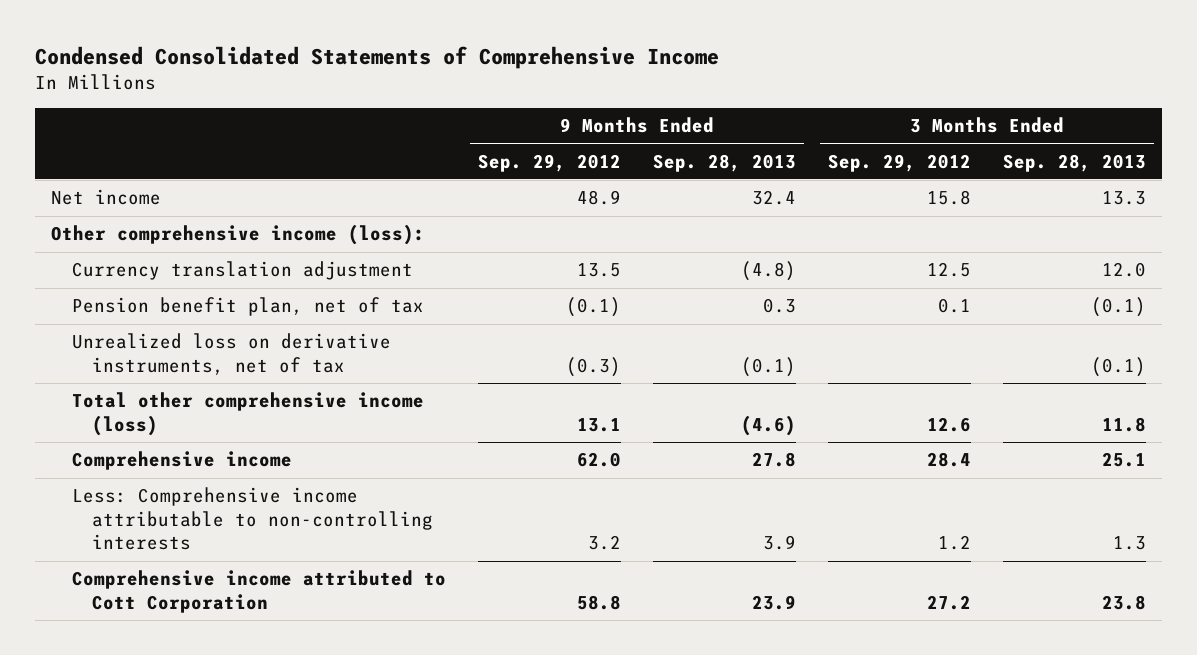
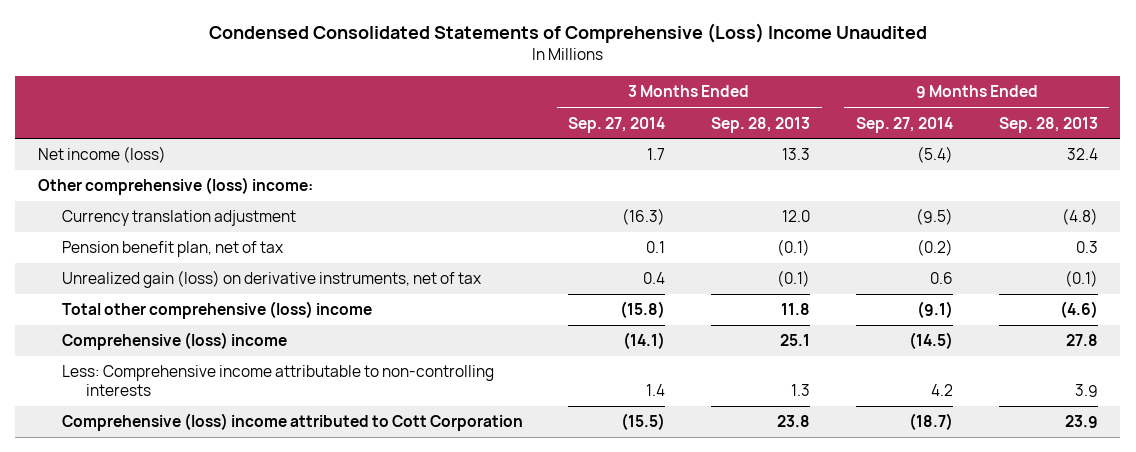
[34,45,719,69] Condensed Consolidated Statements of Comprehensive Income -> [208,23,927,44] Condensed Consolidated Statements of Comprehensive (Loss) Income Unaudited
[477,153,621,172] Sep. 29, 2012 -> none
[827,153,971,172] Sep. 29, 2012 -> none
none -> [568,116,666,133] Sep. 27, 2014
none -> [855,116,953,133] Sep. 27, 2014
[50,189,161,206] Net income -> [37,146,166,164] Net income (loss)
[50,224,425,246] Other comprehensive income (loss): -> [37,177,313,196] Other comprehensive (loss) income:
[71,333,391,375] Unrealized loss on derivative instruments, net of tax -> [61,270,482,289] Unrealized gain (loss) on derivative instruments, net of tax
[71,392,424,436] Total other comprehensive income (loss) -> [61,301,372,320] Total other comprehensive (loss) income
[71,451,292,471] Comprehensive income -> [61,332,287,351] Comprehensive (loss) income
[71,570,446,613] Comprehensive income attributed to Cott Corporation -> [61,413,523,432] Comprehensive (loss) income attributed to Cott Corporation

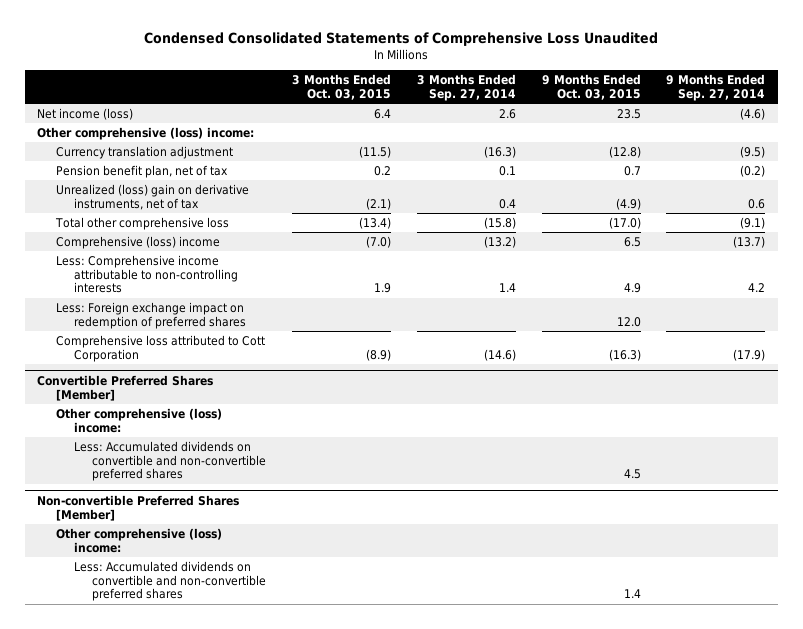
[208,23,927,44] Condensed Consolidated Statements of Comprehensive (Loss) Income Unaudited -> [144,31,659,46] Condensed Consolidated Statements of Comprehensive Loss Unaudited
[711,116,811,133] Sep. 28, 2013 -> none
[998,116,1098,133] Sep. 28, 2013 -> none
none -> [292,74,392,100] 3 Months Ended Oct. 03, 2015
none -> [541,74,641,100] 9 Months Ended Oct. 03, 2015
[647,148,666,161] 1.7 -> [498,108,516,119] 2.6
[916,146,953,164] (5.4) -> [740,107,766,120] (4.6)
[61,270,482,289] Unrealized gain (loss) on derivative instruments, net of tax -> [55,183,249,210] Unrealized (loss) gain on derivative instruments, net of tax
[61,301,372,320] Total other comprehensive (loss) income -> [54,216,229,230] Total other comprehensive loss
[623,332,666,350] (14.1) -> [483,235,516,248] (13.2)
[908,332,953,350] (14.5) -> [733,235,766,248] (13.7)
none -> [55,301,246,329] Less: Foreign exchange impact on redemption of preferred shares
[61,413,523,432] Comprehensive (loss) income attributed to Cott Corporation -> [55,334,265,362] Comprehensive loss attributed to Cott Corporation
[621,413,666,431] (15.5) -> [483,348,516,361] (14.6)
[908,413,953,431] (18.7) -> [733,348,766,361] (17.9)
none -> [37,374,214,401] Convertible Preferred Shares [Member]
none -> [55,407,222,433] Other comprehensive (loss) income:
none -> [73,440,267,482] Less: Accumulated dividends on convertible and non-convertible preferred shares
none -> [37,494,240,521] Non-convertible Preferred Shares [Member]
none -> [55,527,222,553] Other comprehensive (loss) income:
none -> [73,560,267,602] Less: Accumulated dividends on convertible and non-convertible preferred shares

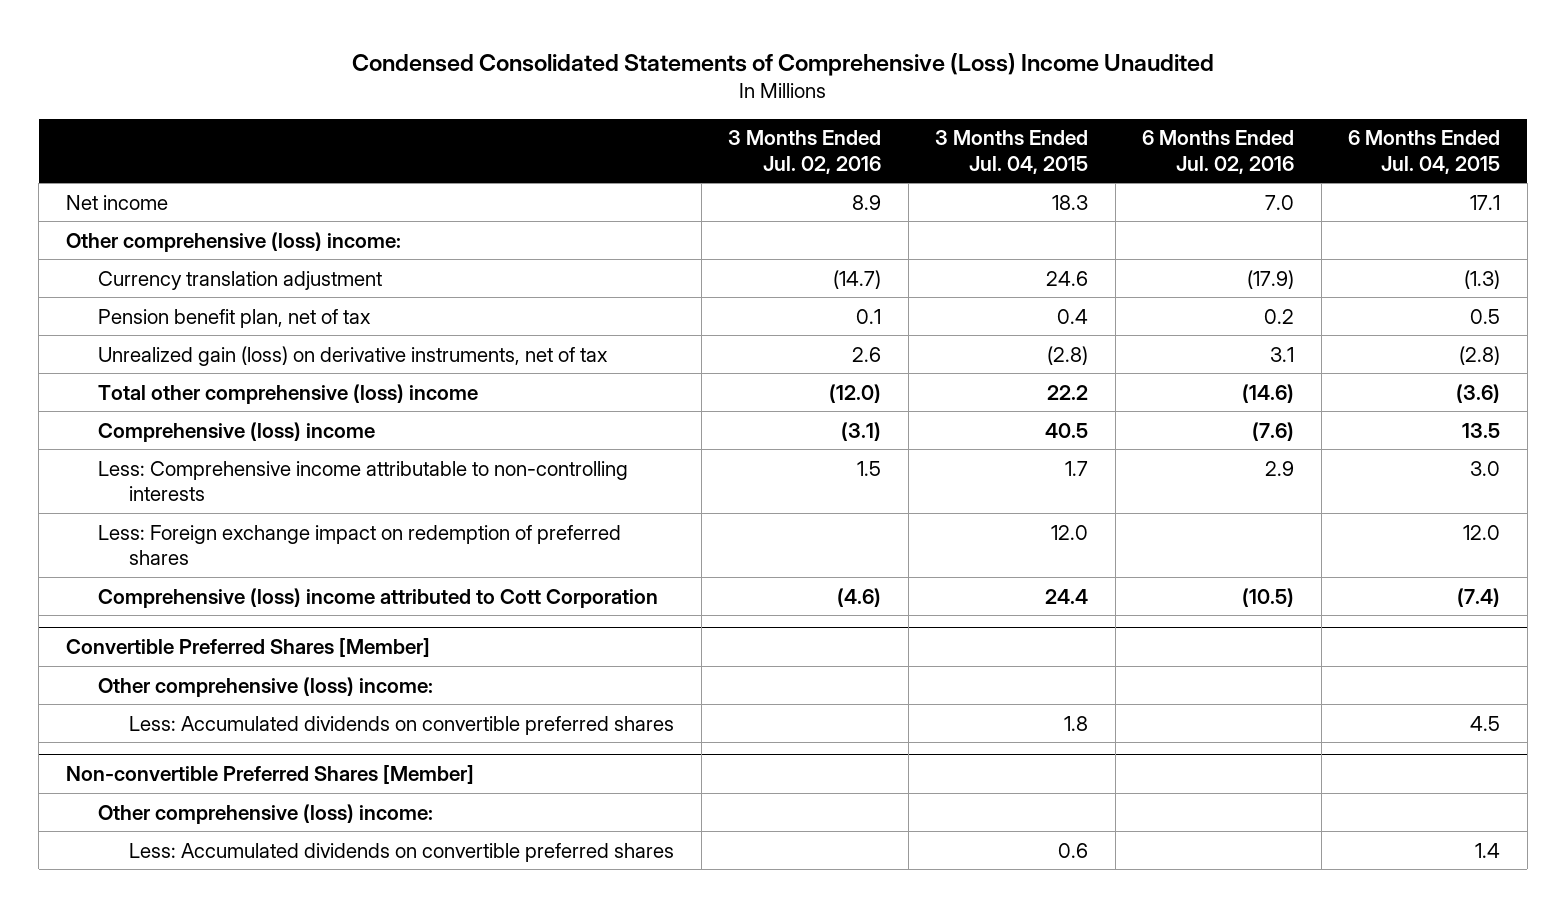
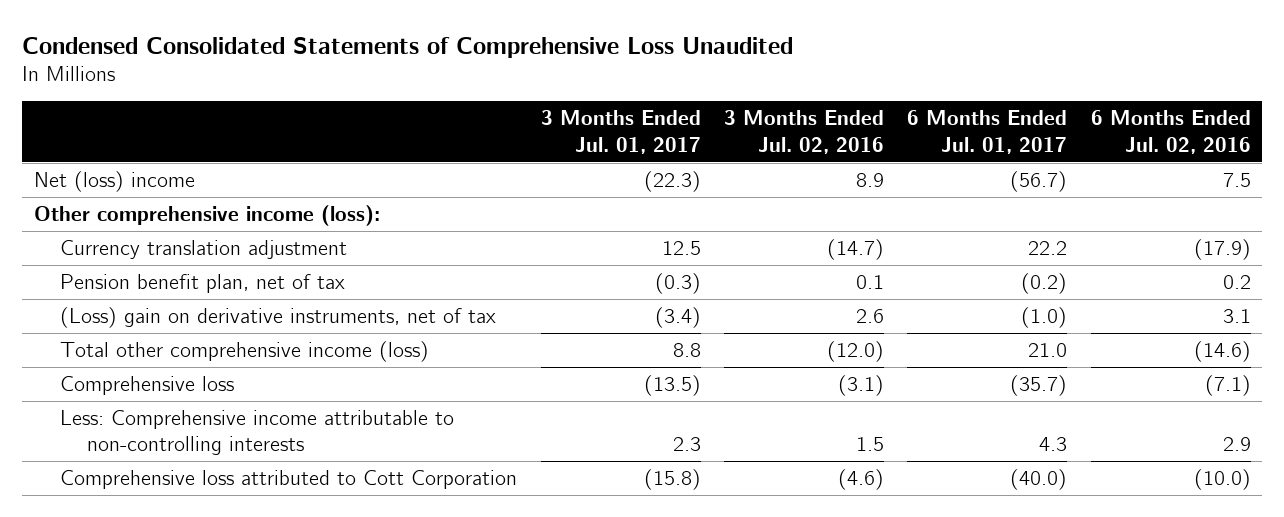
[351,52,1214,76] Condensed Consolidated Statements of Comprehensive (Loss) Income Unaudited -> [21,36,793,58] Condensed Consolidated Statements of Comprehensive Loss Unaudited
[935,130,1089,174] 3 Months Ended Jul. 04, 2015 -> none
[1348,130,1501,174] 6 Months Ended Jul. 04, 2015 -> none
none -> [540,110,701,154] 3 Months Ended Jul. 01, 2017
none -> [907,110,1068,154] 6 Months Ended Jul. 01, 2017
[65,194,168,210] Net income -> [33,171,195,193] Net (loss) income
[1265,194,1295,210] 7.0 -> [1222,173,1251,188] 7.5
[65,231,401,252] Other comprehensive (loss) income: -> [33,205,380,227] Other comprehensive income (loss):
[97,345,608,366] Unrealized gain (loss) on derivative instruments, net of tax -> [60,307,497,329] (Loss) gain on derivative instruments, net of tax
[97,383,478,404] Total other comprehensive (loss) income -> [60,341,430,363] Total other comprehensive income (loss)
[97,421,375,442] Comprehensive (loss) income -> [60,376,235,396] Comprehensive loss
[1252,421,1295,441] (7.6) -> [1204,375,1251,397] (7.1)
[97,524,621,565] Less: Foreign exchange impact on redemption of preferred shares -> none
[65,638,430,658] Convertible Preferred Shares [Member] -> none
[97,676,433,697] Other comprehensive (loss) income: -> none
[129,715,675,735] Less: Accumulated dividends on convertible preferred shares -> none
[65,765,474,785] Non-convertible Preferred Shares [Member] -> none
[97,803,433,824] Other comprehensive (loss) income: -> none
[129,842,675,862] Less: Accumulated dividends on convertible preferred shares -> none
[97,587,658,608] Comprehensive (loss) income attributed to Cott Corporation -> [60,470,518,490] Comprehensive loss attributed to Cott Corporation
[1242,587,1295,607] (10.5) -> [1193,469,1251,491] (10.0)

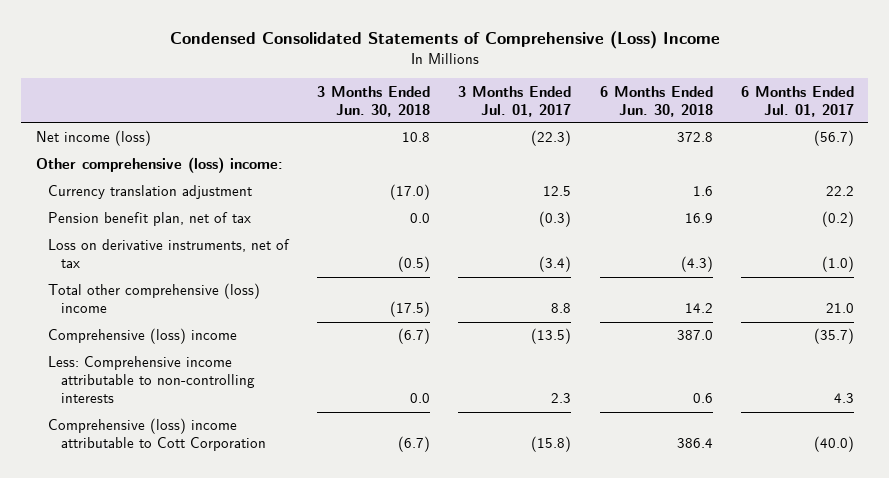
[21,36,793,58] Condensed Consolidated Statements of Comprehensive Loss Unaudited -> [169,31,720,50] Condensed Consolidated Statements of Comprehensive (Loss) Income
[723,110,884,154] 3 Months Ended Jul. 02, 2016 -> none
[1090,110,1251,154] 6 Months Ended Jul. 02, 2016 -> none
none -> [317,85,431,117] 3 Months Ended Jun. 30, 2018
none -> [599,85,713,117] 6 Months Ended Jun. 30, 2018
[33,171,195,193] Net (loss) income -> [35,130,151,147] Net income (loss)
[33,205,380,227] Other comprehensive income (loss): -> [35,157,283,174] Other comprehensive (loss) income:
[60,307,497,329] (Loss) gain on derivative instruments, net of tax -> [48,239,291,269] Loss on derivative instruments, net of tax
[60,341,430,363] Total other comprehensive income (loss) -> [48,283,261,314] Total other comprehensive (loss) income
[60,376,235,396] Comprehensive loss -> [48,328,238,345] Comprehensive (loss) income
[60,470,518,490] Comprehensive loss attributed to Cott Corporation -> [48,418,266,452] Comprehensive (loss) income attributable to Cott Corporation

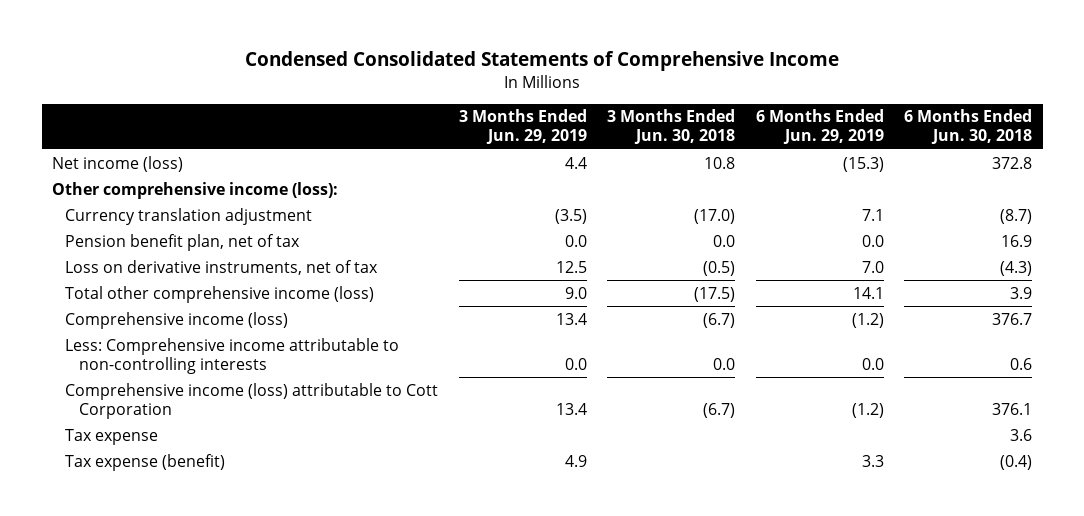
[169,31,720,50] Condensed Consolidated Statements of Comprehensive (Loss) Income -> [245,51,840,72] Condensed Consolidated Statements of Comprehensive Income
[458,85,572,117] 3 Months Ended Jul. 01, 2017 -> none
[740,85,854,117] 6 Months Ended Jul. 01, 2017 -> none
none -> [458,109,587,145] 3 Months Ended Jun. 29, 2019
none -> [755,109,884,145] 6 Months Ended Jun. 29, 2019
[35,157,283,174] Other comprehensive (loss) income: -> [51,181,338,199] Other comprehensive income (loss):
[692,186,713,197] 1.6 -> [1000,208,1033,224] (8.7)
[48,283,261,314] Total other comprehensive (loss) income -> [65,285,375,303] Total other comprehensive income (loss)
[684,303,713,314] 14.2 -> [1010,286,1033,299] 3.9
[48,328,238,345] Comprehensive (loss) income -> [65,311,289,329] Comprehensive income (loss)
[676,330,713,341] 387.0 -> [992,312,1033,325] 376.7
[48,418,266,452] Comprehensive (loss) income attributable to Cott Corporation -> [65,382,439,419] Comprehensive income (loss) attributable to Cott Corporation
[676,438,713,449] 386.4 -> [992,402,1033,415] 376.1
none -> [65,428,159,445] Tax expense
none -> [65,453,226,471] Tax expense (benefit)

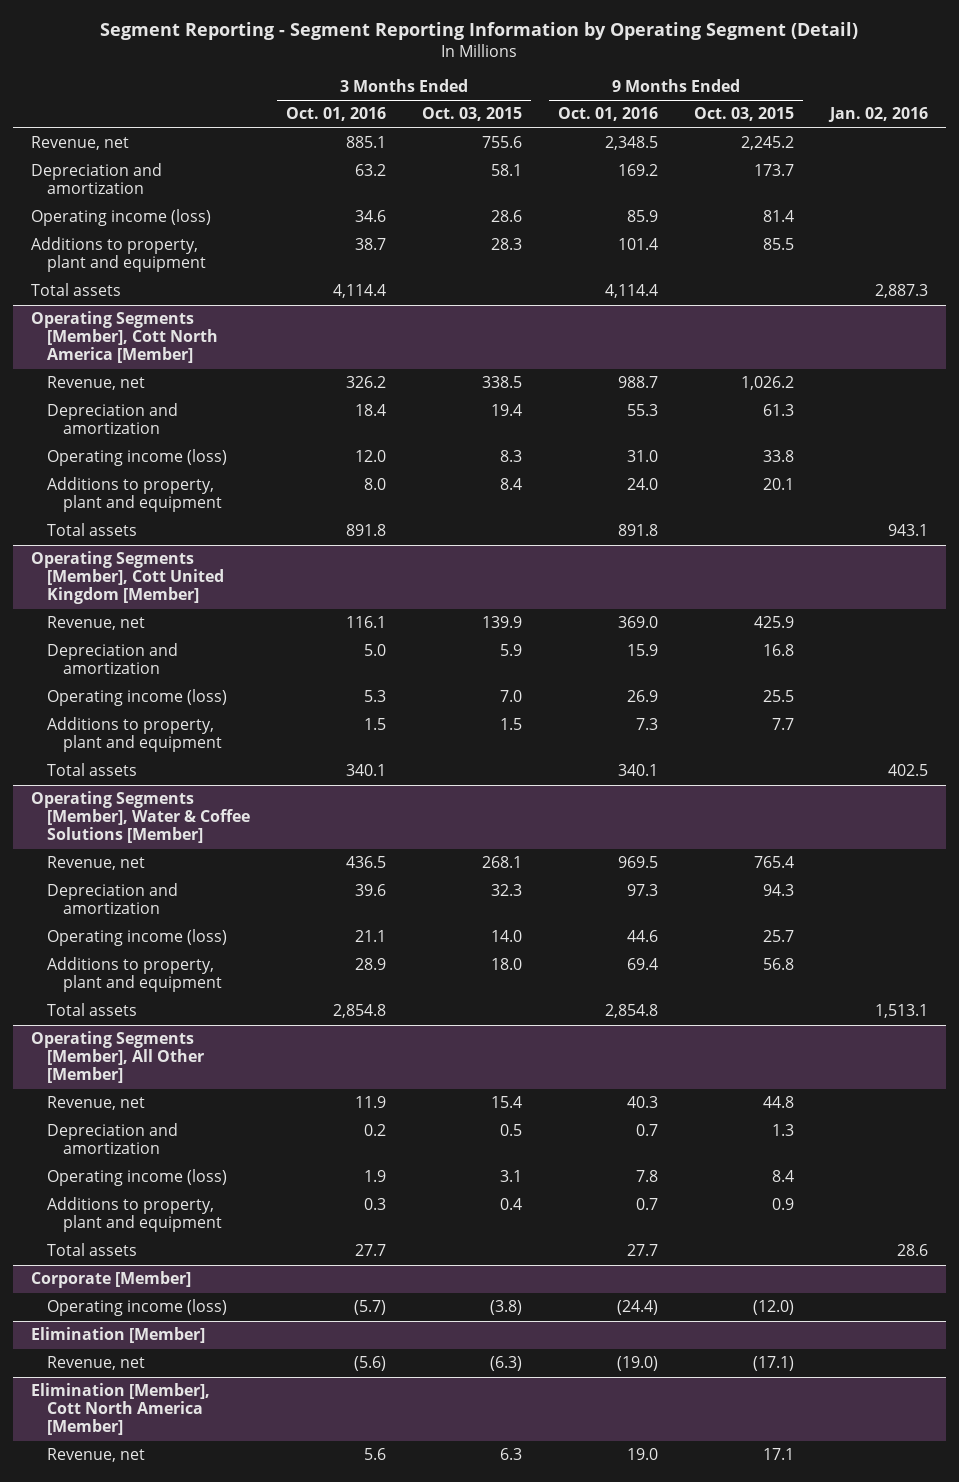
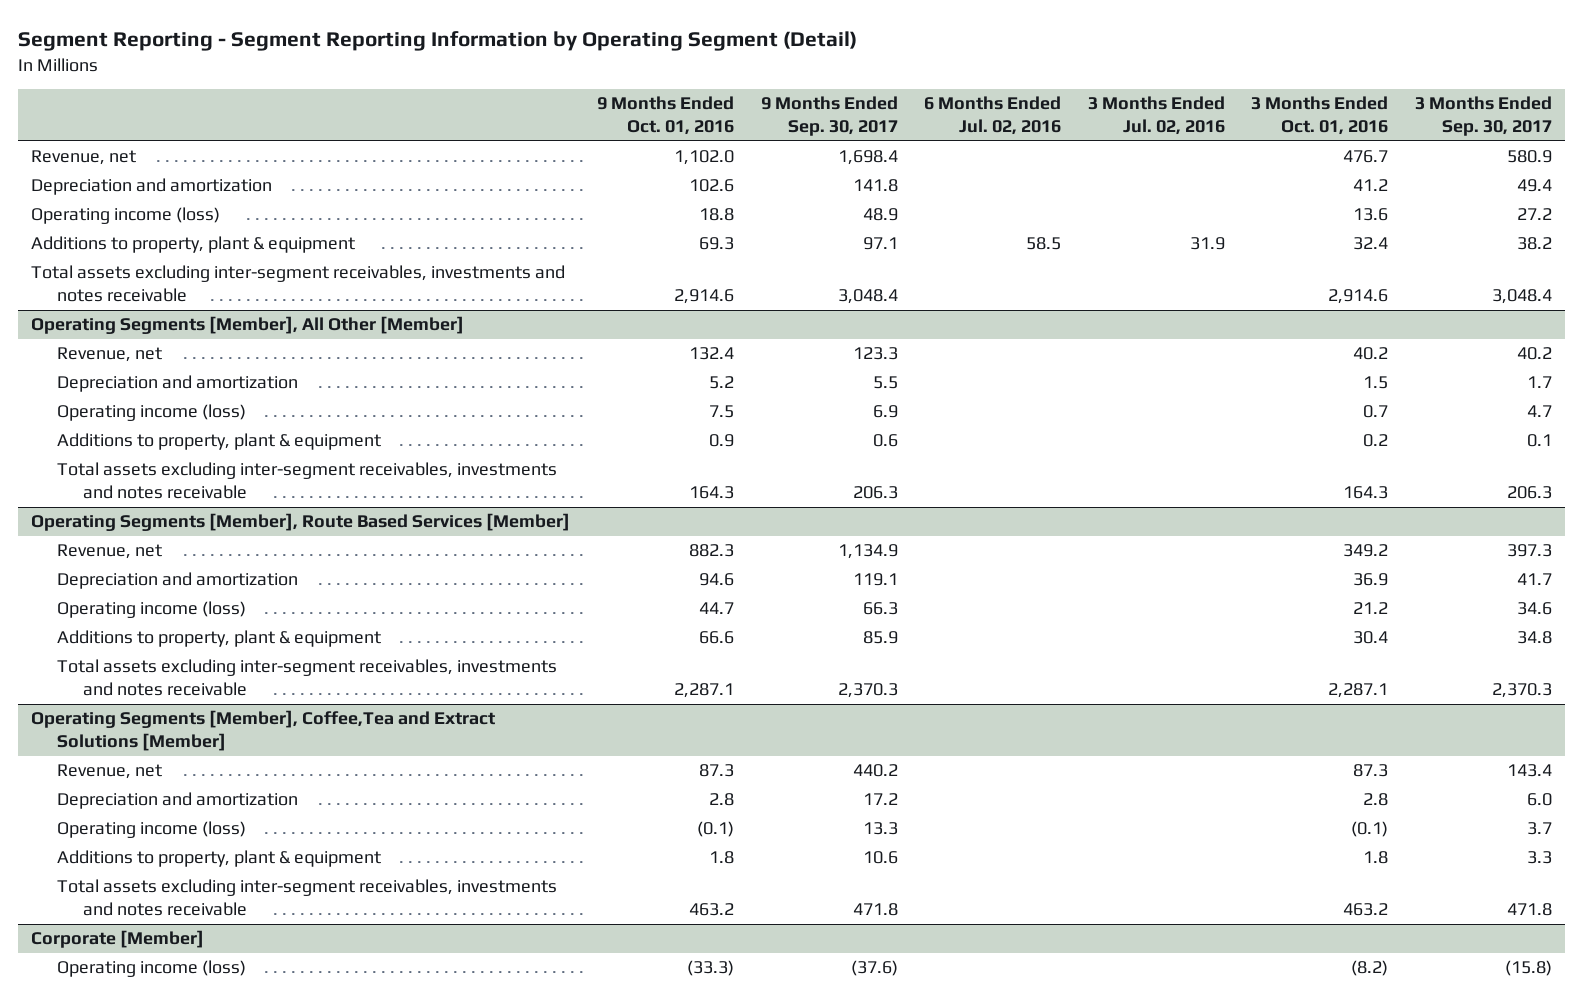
[421,107,522,122] Oct. 03, 2015 -> none
[694,107,795,122] Oct. 03, 2015 -> none
[828,107,929,123] Jan. 02, 2016 -> none
none -> [760,96,898,137] 9 Months Ended Sep. 30, 2017
none -> [924,96,1062,136] 6 Months Ended Jul. 02, 2016
none -> [1087,96,1225,136] 3 Months Ended Jul. 02, 2016
none -> [1414,96,1552,137] 3 Months Ended Sep. 30, 2017
[30,283,121,297] Total assets -> none
[30,311,218,364] Operating Segments [Member], Cott North America [Member] -> none
[46,376,145,391] Revenue, net -> none
[46,403,178,435] Depreciation and amortization -> none
[46,449,227,467] Operating income (loss) -> none
[46,477,223,513] Additions to property, plant and equipment -> none
[46,523,137,537] Total assets -> none
[30,551,224,605] Operating Segments [Member], Cott United Kingdom [Member] -> none
[46,616,145,631] Revenue, net -> none
[46,643,178,675] Depreciation and amortization -> none
[46,689,227,707] Operating income (loss) -> none
[46,717,223,753] Additions to property, plant and equipment -> none
[46,763,137,777] Total assets -> none
[30,791,250,844] Operating Segments [Member], Water & Coffee Solutions [Member] -> none
[46,856,145,871] Revenue, net -> none
[46,883,178,915] Depreciation and amortization -> none
[46,929,227,947] Operating income (loss) -> none
[46,957,223,993] Additions to property, plant and equipment -> none
[46,1003,137,1017] Total assets -> none
[345,136,386,149] 885.1 -> [1343,150,1389,164] 476.7
[604,136,658,151] 2,348.5 -> [674,150,735,166] 1,102.0
[354,164,386,177] 63.2 -> [1353,179,1389,192] 41.2
[617,164,658,177] 169.2 -> [689,179,735,193] 102.6
[354,210,386,223] 34.6 -> [1353,208,1389,222] 13.6
[626,210,658,223] 85.9 -> [699,208,735,222] 18.8
[30,237,206,273] Additions to property, plant and equipment -> [31,236,356,254] Additions to property, plant & equipment
[354,238,386,251] 38.7 -> [1353,237,1389,251] 32.4
[617,238,658,251] 101.4 -> [699,237,735,251] 69.3
none -> [31,265,566,303] Total assets excluding inter-segment receivables, investments and notes receivable
[46,1243,137,1257] Total assets -> none
[354,1096,386,1109] 11.9 -> [1353,347,1389,361] 40.2
[626,1096,658,1109] 40.3 -> [689,347,735,361] 132.4
[363,1124,386,1137] 0.2 -> [1363,376,1389,390] 1.5
[635,1124,658,1137] 0.7 -> [709,376,735,390] 5.2
[363,1170,386,1183] 1.9 -> [1363,405,1389,419] 0.7
[635,1170,658,1183] 7.8 -> [709,405,735,419] 7.5
[46,1197,223,1233] Additions to property, plant and equipment -> [57,433,382,451] Additions to property, plant & equipment
[363,1198,386,1211] 0.3 -> [1363,434,1389,448] 0.2
[635,1198,658,1211] 0.7 -> [709,434,735,448] 0.9
none -> [57,462,558,500] Total assets excluding inter-segment receivables, investments and notes receivable
none -> [31,513,571,532] Operating Segments [Member], Route Based Services [Member]
none -> [57,544,163,560] Revenue, net
none -> [57,572,299,590] Depreciation and amortization
none -> [57,601,247,619] Operating income (loss)
none -> [57,630,382,648] Additions to property, plant & equipment
none -> [57,659,558,697] Total assets excluding inter-segment receivables, investments and notes receivable
none -> [31,710,496,752] Operating Segments [Member], Coffee,Tea and Extract Solutions [Member]
none -> [57,764,163,780] Revenue, net
none -> [57,792,299,810] Depreciation and amortization
none -> [57,821,247,839] Operating income (loss)
none -> [57,850,382,868] Additions to property, plant & equipment
none -> [57,879,558,917] Total assets excluding inter-segment receivables, investments and notes receivable
[30,1327,205,1344] Elimination [Member] -> none
[46,1356,145,1371] Revenue, net -> none
[30,1383,210,1436] Elimination [Member], Cott North America [Member] -> none
[46,1448,145,1463] Revenue, net -> none
[353,1300,386,1316] (5.7) -> [1351,960,1389,977] (8.2)
[616,1300,658,1316] (24.4) -> [687,960,735,977] (33.3)

